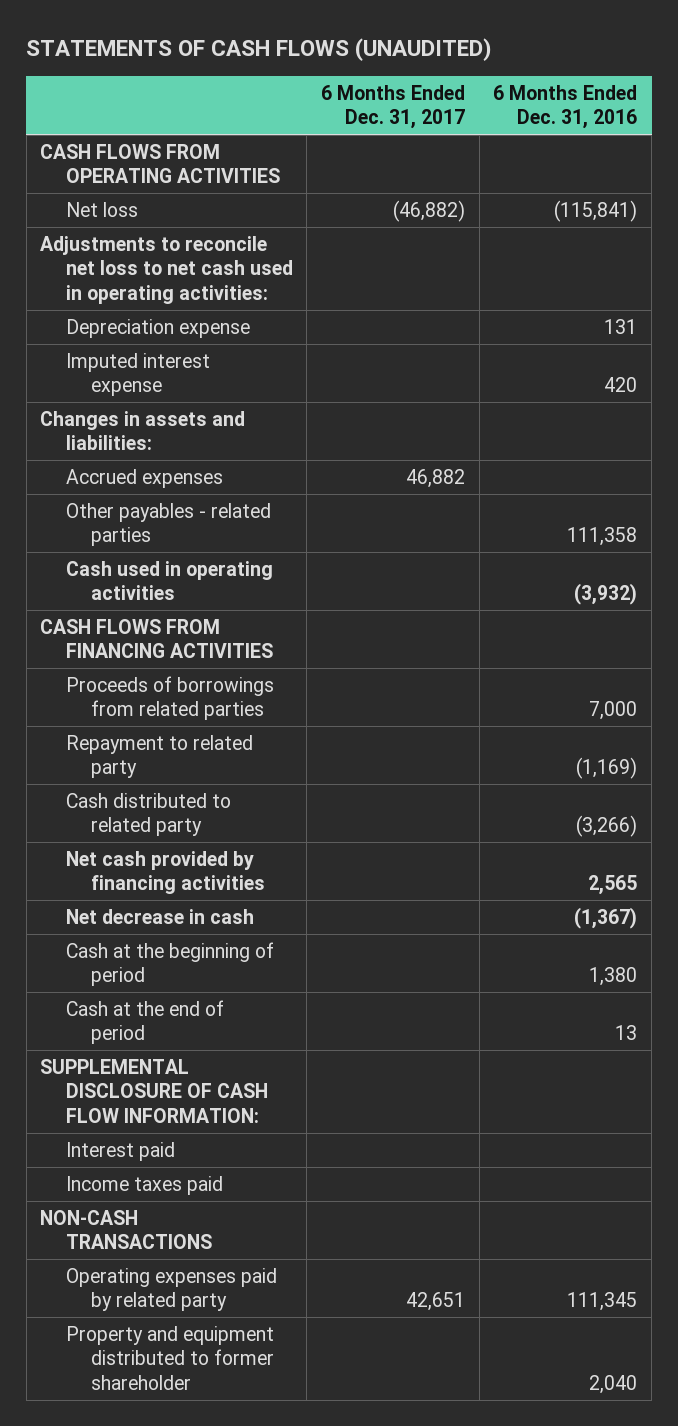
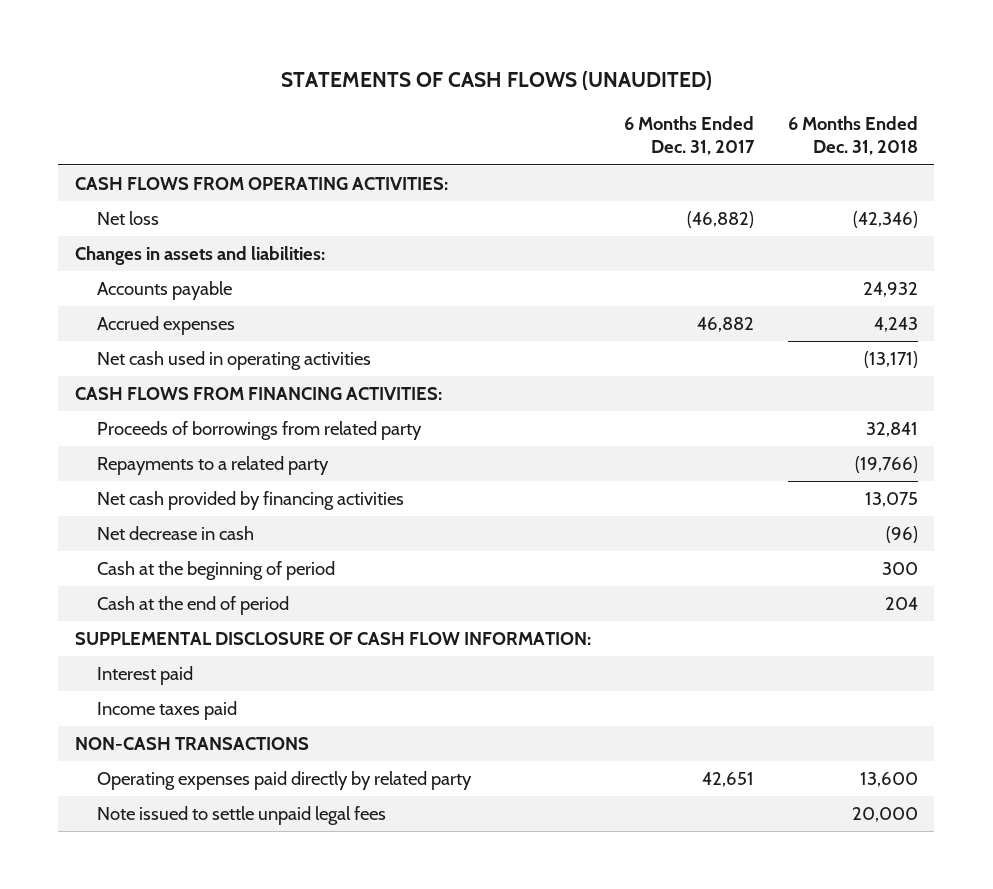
[493,84,638,130] 6 Months Ended Dec. 31, 2016 -> none
none -> [787,115,918,156] 6 Months Ended Dec. 31, 2018
[40,143,280,184] CASH FLOWS FROM OPERATING ACTIVITIES -> [75,177,449,191] CASH FLOWS FROM OPERATING ACTIVITIES:
[40,235,293,305] Adjustments to reconcile net loss to net cash used in operating activities: -> none
[65,318,250,338] Depreciation expense -> none
[65,352,210,397] Imputed interest expense -> none
none -> [96,281,232,301] Accounts payable
[65,502,271,547] Other payables - related parties -> none
[65,792,231,837] Cash distributed to related party -> none
[65,560,273,601] Cash used in operating activities -> [96,351,371,371] Net cash used in operating activities
[40,618,273,659] CASH FLOWS FROM FINANCING ACTIVITIES -> [75,387,443,401] CASH FLOWS FROM FINANCING ACTIVITIES:
[65,675,274,721] Proceeds of borrowings from related parties -> [96,421,422,441] Proceeds of borrowings from related party
[65,734,253,779] Repayment to related party -> [96,456,329,476] Repayments to a related party
[65,1325,274,1391] Property and equipment distributed to former shareholder -> none
[65,1267,277,1312] Operating expenses paid by related party -> [96,771,472,791] Operating expenses paid directly by related party
none -> [96,806,386,826] Note issued to settle unpaid legal fees

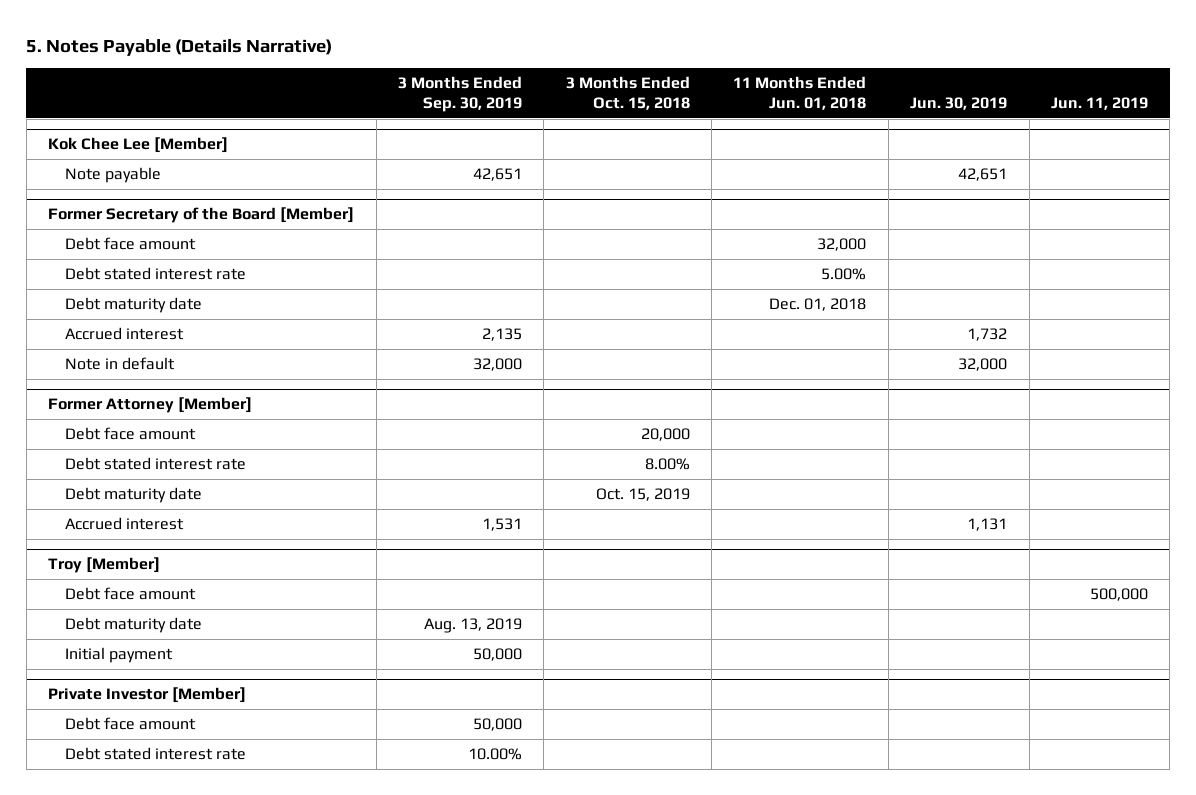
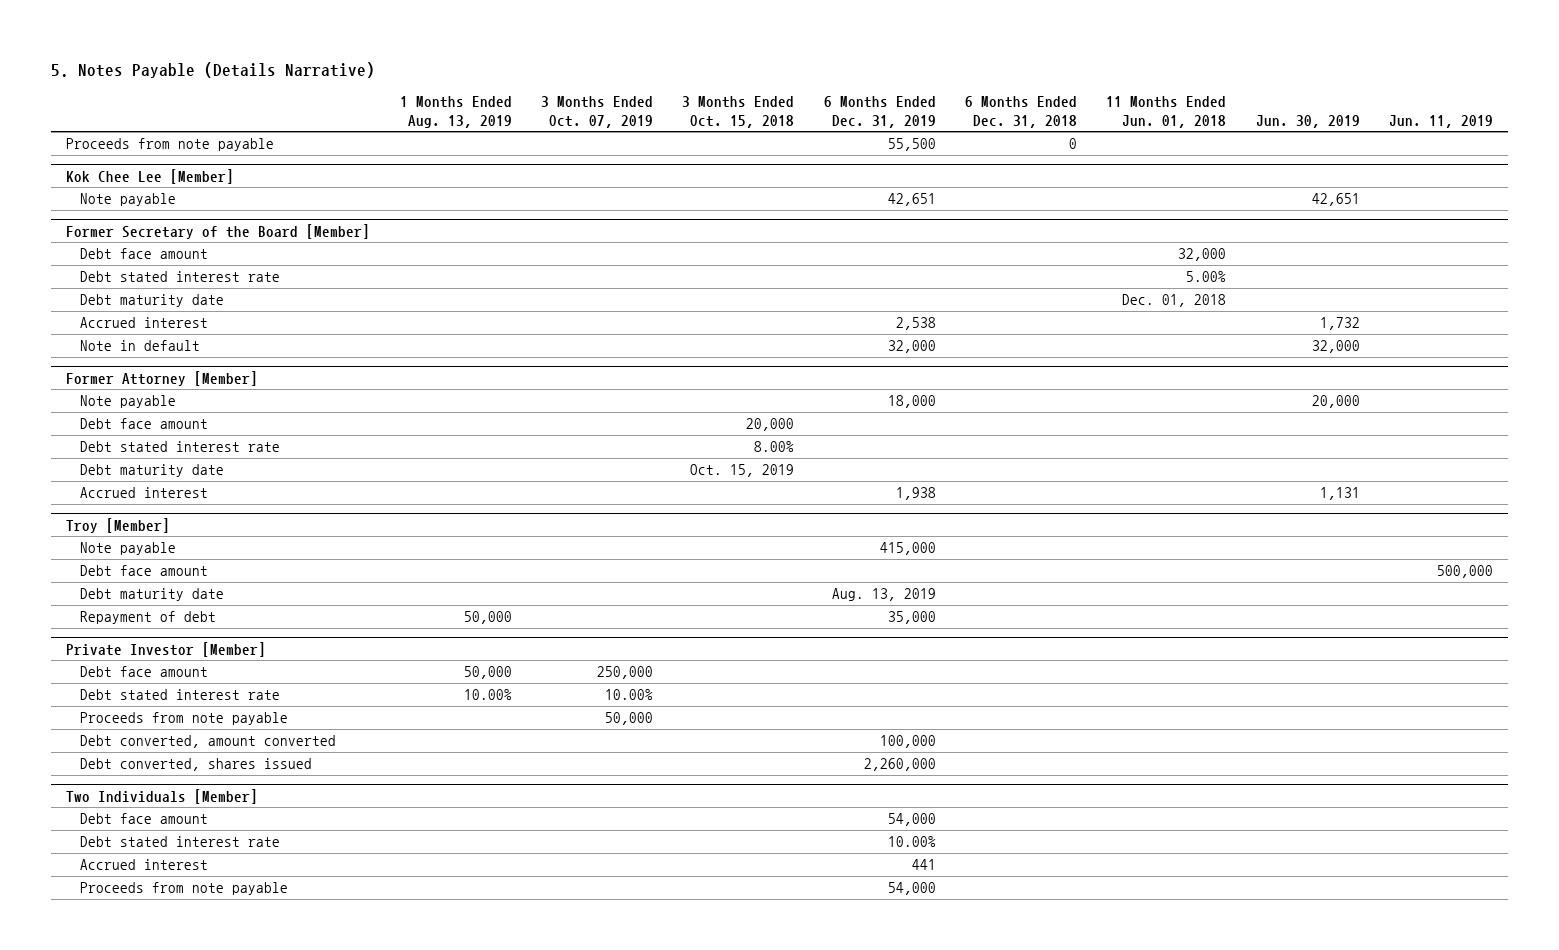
[397,75,522,113] 3 Months Ended Sep. 30, 2019 -> none
none -> [399,95,512,128] 1 Months Ended Aug. 13, 2019
none -> [540,95,653,128] 3 Months Ended Oct. 07, 2019
none -> [823,95,936,128] 6 Months Ended Dec. 31, 2019
none -> [964,95,1077,128] 6 Months Ended Dec. 31, 2018
none -> [66,138,275,152] Proceeds from note payable
none -> [80,395,177,409] Note payable
none -> [80,542,177,556] Note payable
[64,647,173,664] Initial payment -> [80,611,217,625] Repayment of debt
none -> [80,712,289,726] Proceeds from note payable
none -> [80,735,337,749] Debt converted, amount converted
none -> [80,758,313,772] Debt converted, shares issued
none -> [66,788,259,804] Two Individuals [Member]
none -> [80,813,209,825] Debt face amount
none -> [80,836,281,848] Debt stated interest rate
none -> [80,859,209,871] Accrued interest
none -> [80,882,289,896] Proceeds from note payable

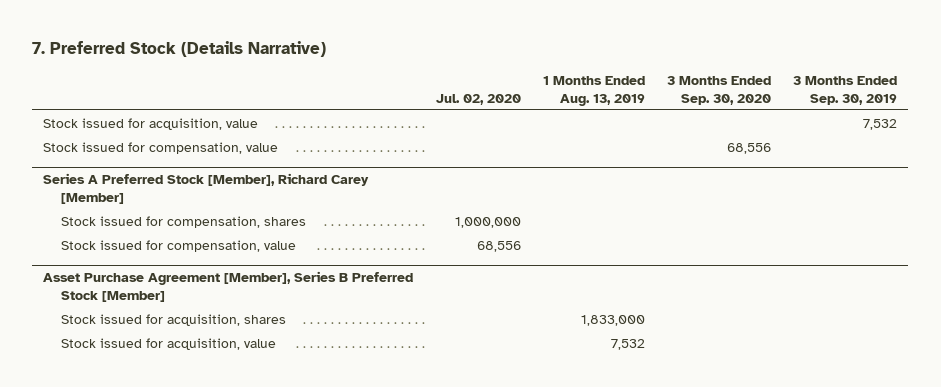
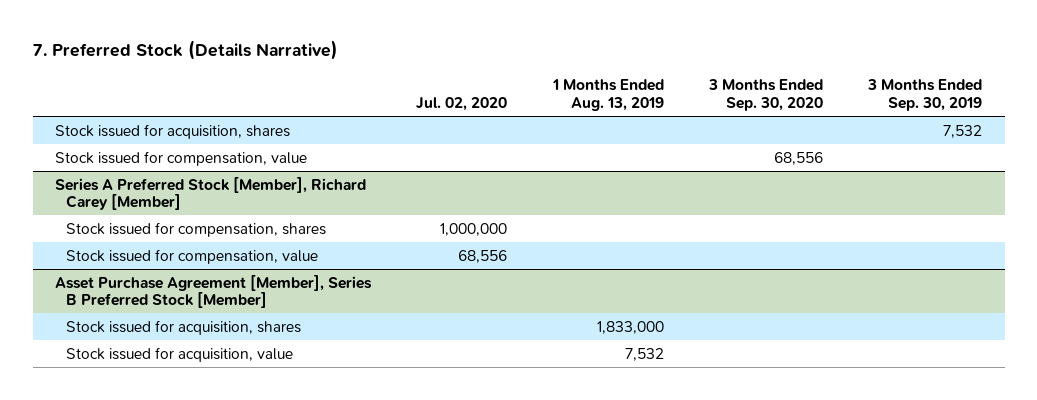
[43,117,259,130] Stock issued for acquisition, value -> [55,123,291,139] Stock issued for acquisition, shares

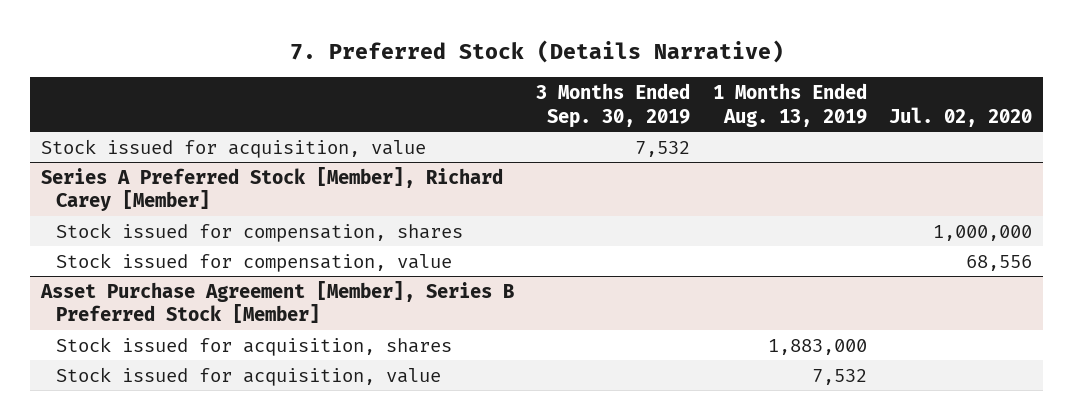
[707,79,823,111] 3 Months Ended Sep. 30, 2020 -> none
[55,150,308,166] Stock issued for compensation, value -> none
[55,123,291,139] Stock issued for acquisition, shares -> [41,138,427,158] Stock issued for acquisition, value
[596,320,664,334] 1,833,000 -> [767,338,867,355] 1,883,000

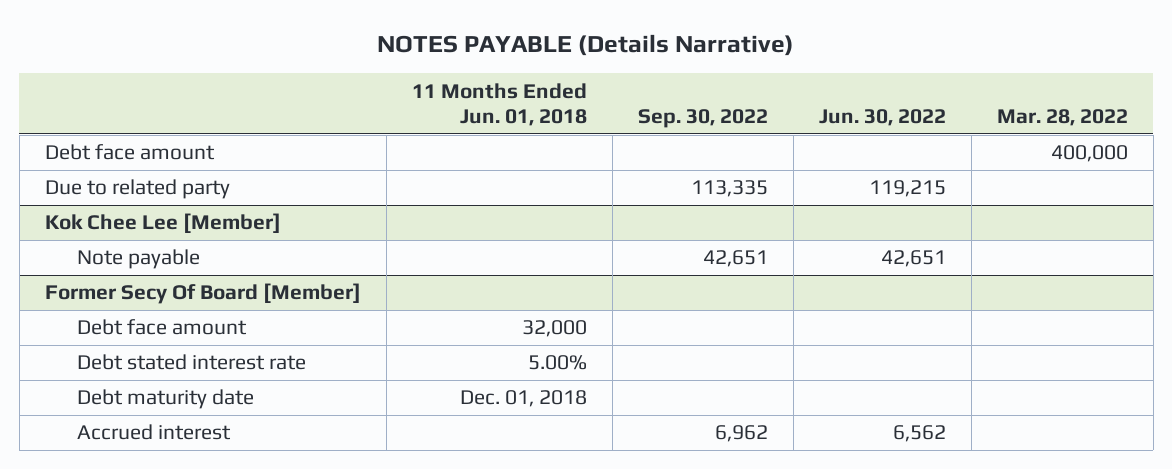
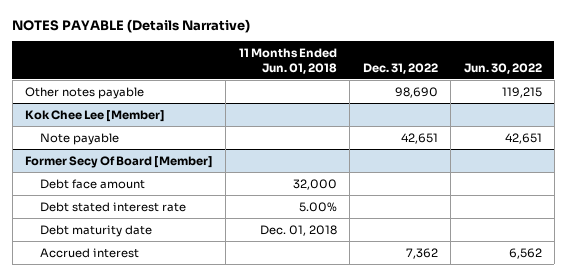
[637,109,768,129] Sep. 30, 2022 -> none
[996,109,1128,127] Mar. 28, 2022 -> none
none -> [362,62,438,74] Dec. 31, 2022
[44,144,215,161] Debt face amount -> none
[44,179,230,200] Due to related party -> [25,86,145,99] Other notes payable

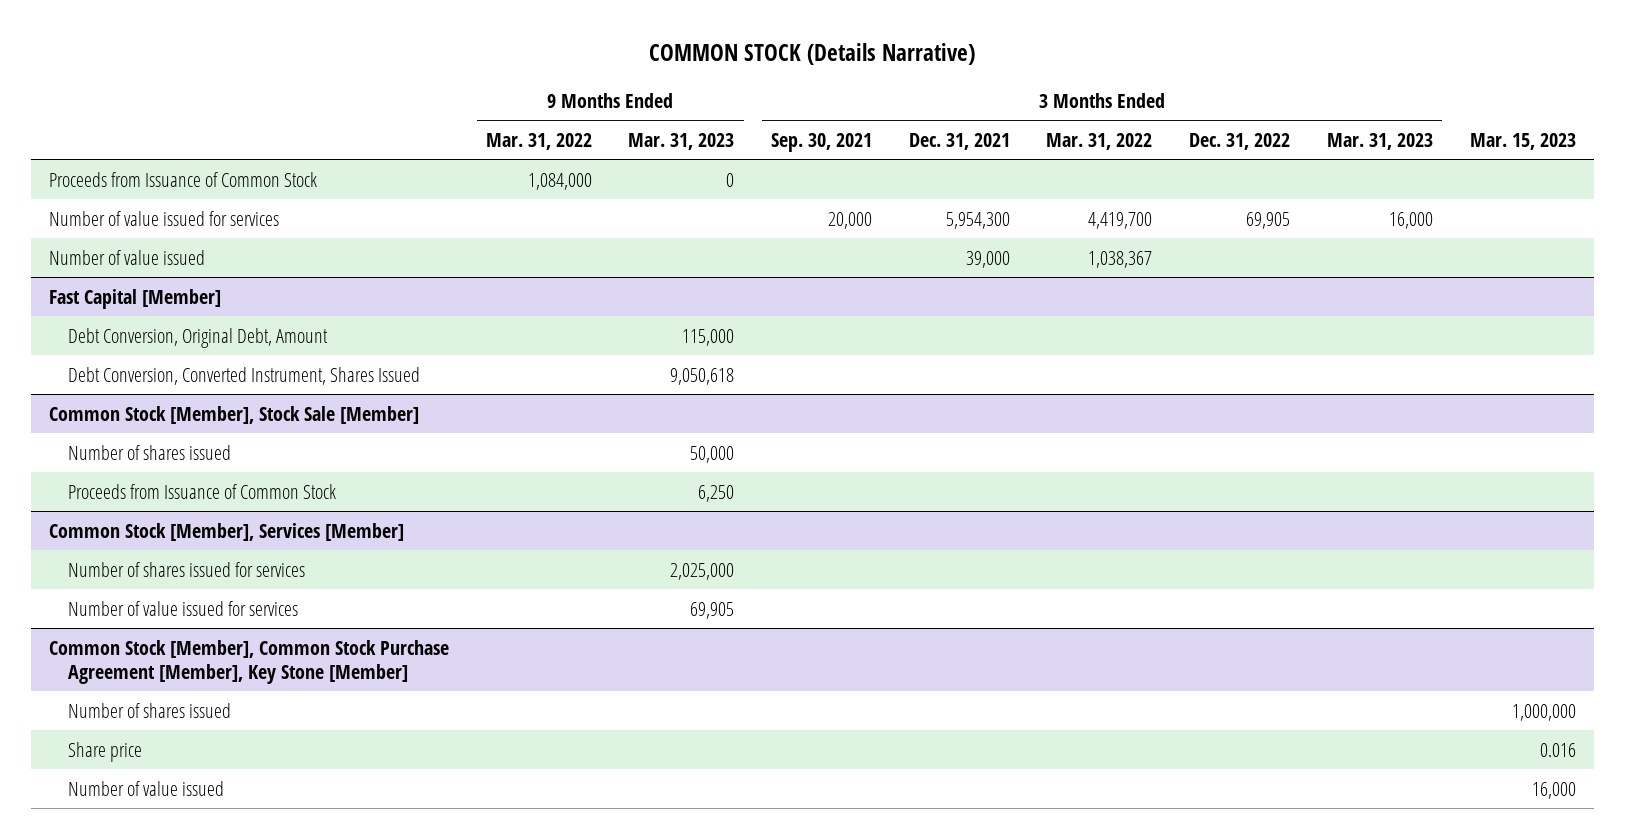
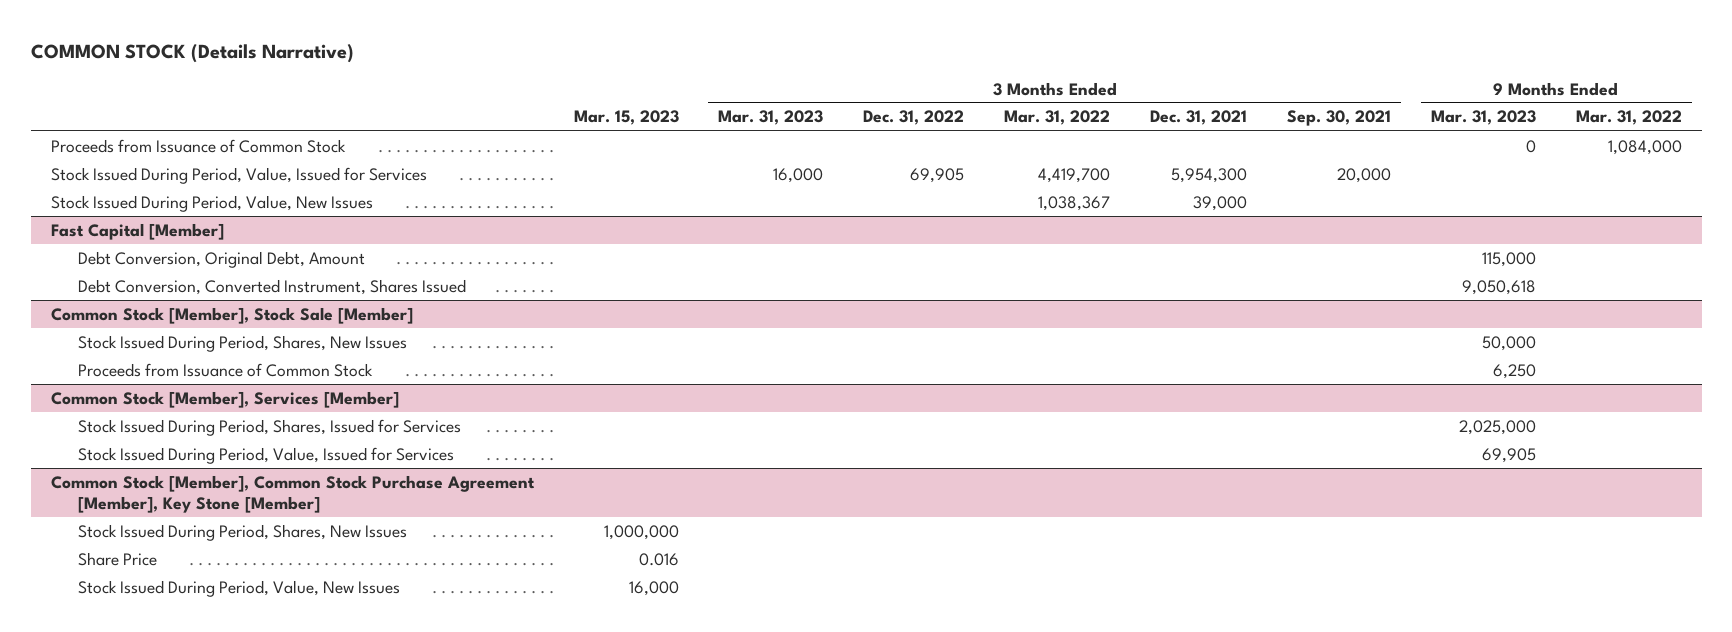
[49,210,280,226] Number of value issued for services -> [50,166,427,184] Stock Issued During Period, Value, Issued for Services
[49,249,206,265] Number of value issued -> [50,194,373,212] Stock Issued During Period, Value, New Issues
[67,444,231,460] Number of shares issued -> [78,334,408,352] Stock Issued During Period, Shares, New Issues
[67,561,305,577] Number of shares issued for services -> [78,418,462,436] Stock Issued During Period, Shares, Issued for Services
[67,600,298,616] Number of value issued for services -> [78,446,455,464] Stock Issued During Period, Value, Issued for Services
[67,702,231,718] Number of shares issued -> [78,523,408,541] Stock Issued During Period, Shares, New Issues
[67,741,142,762] Share price -> [78,551,158,566] Share Price
[67,780,224,796] Number of value issued -> [78,579,401,597] Stock Issued During Period, Value, New Issues

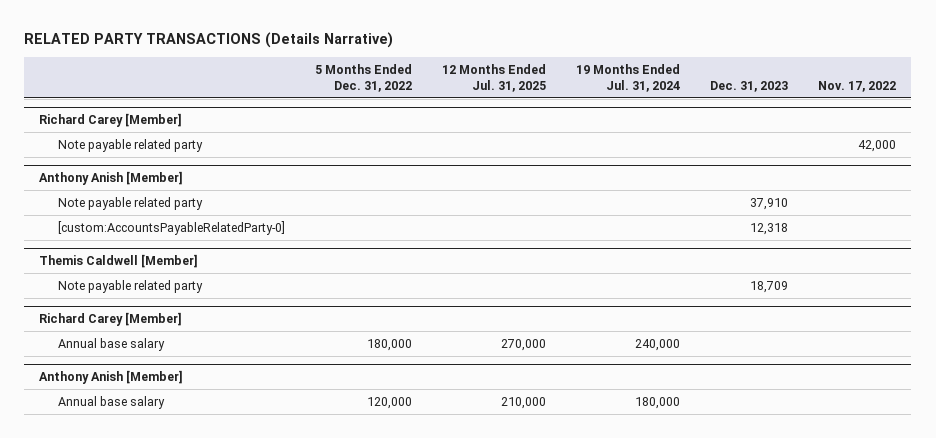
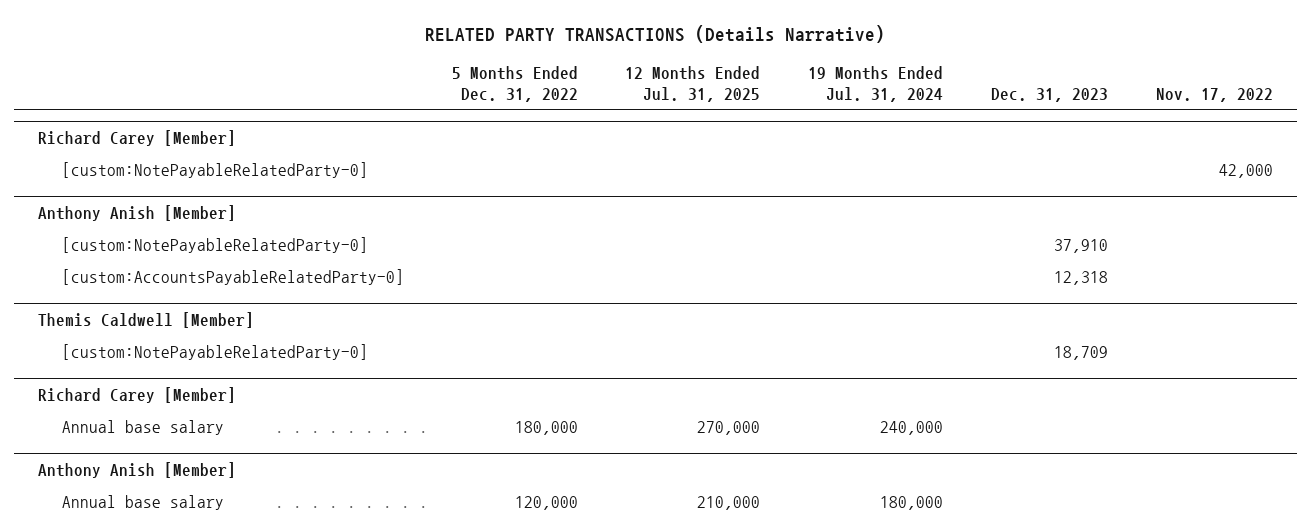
[57,138,203,152] Note payable related party -> [61,162,368,179] [custom:NotePayableRelatedParty-0]
[57,196,203,210] Note payable related party -> [61,237,368,254] [custom:NotePayableRelatedParty-0]
[57,279,203,293] Note payable related party -> [61,344,368,361] [custom:NotePayableRelatedParty-0]

